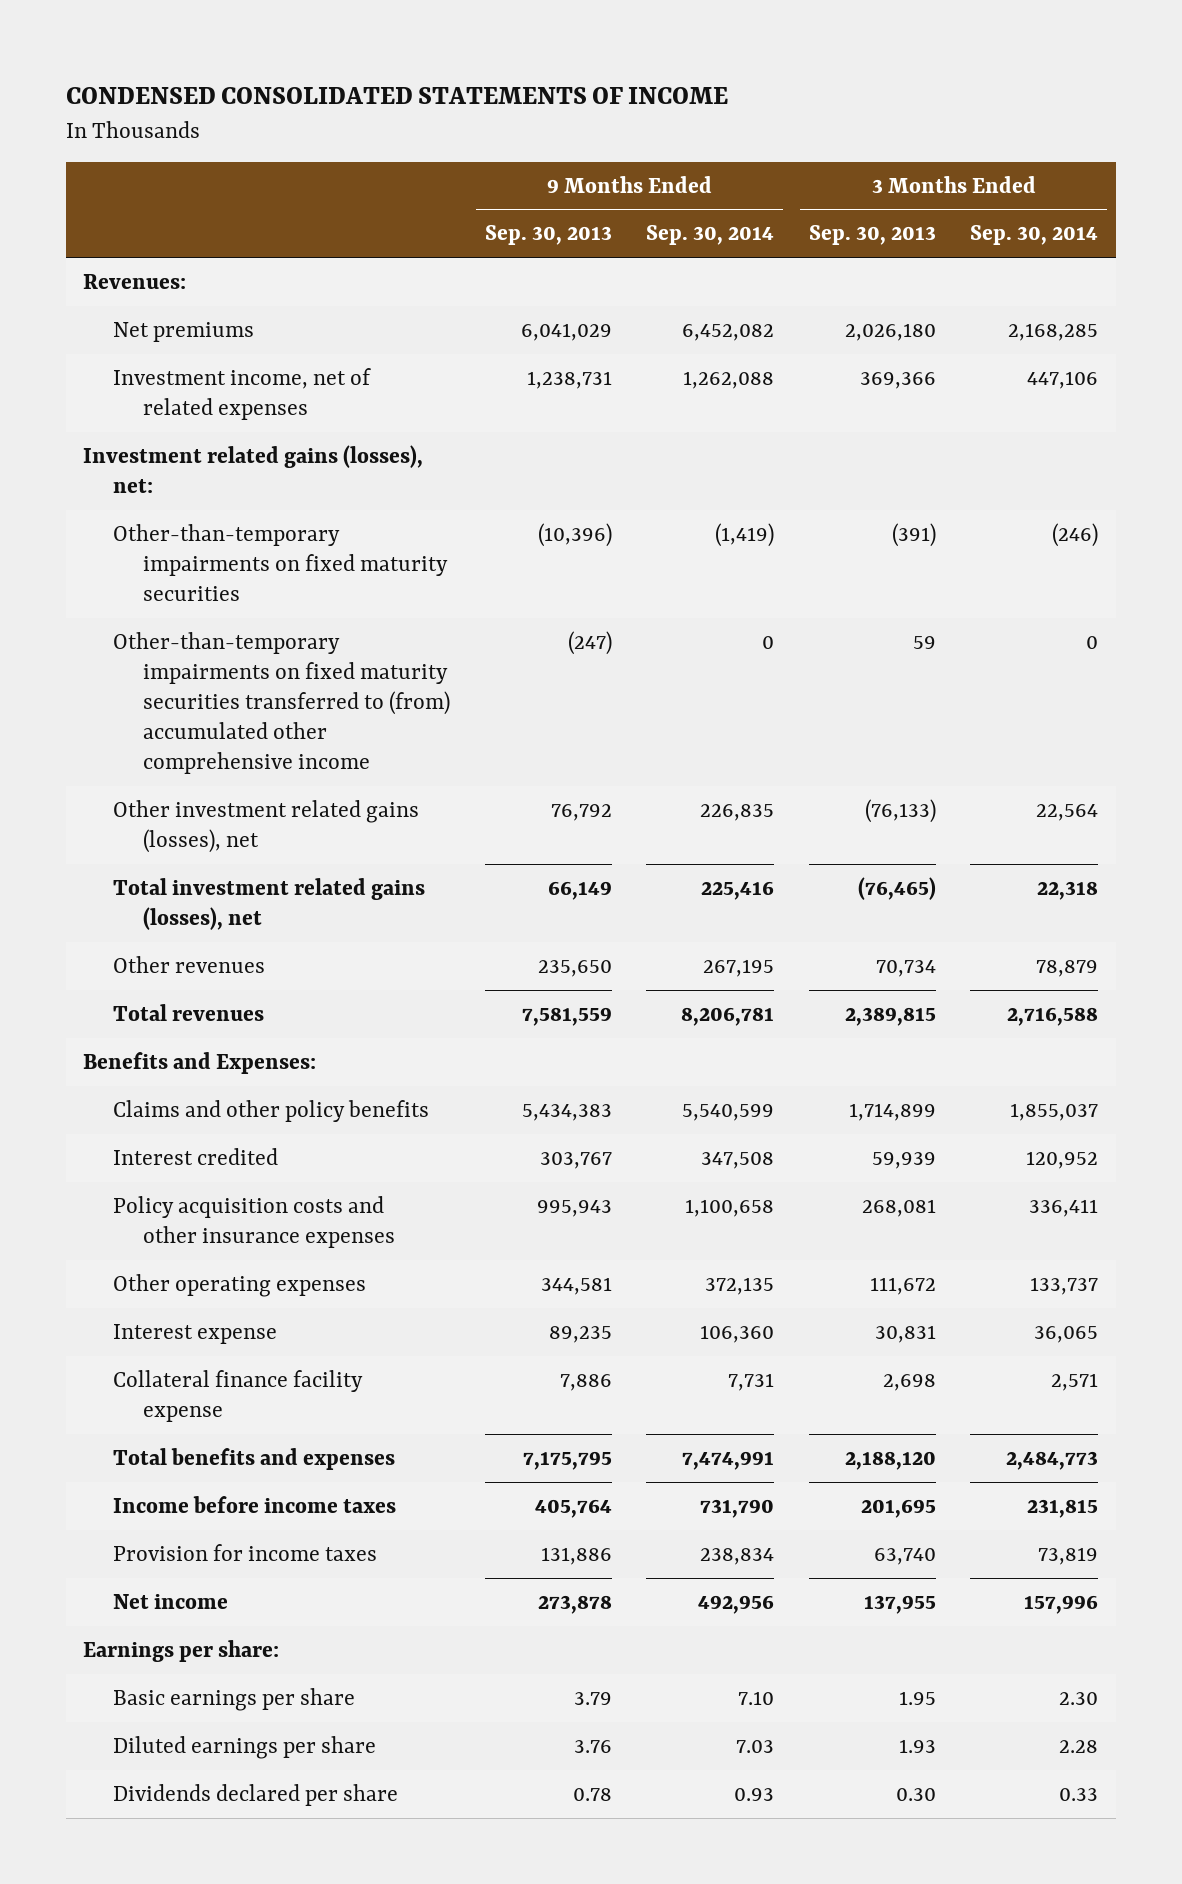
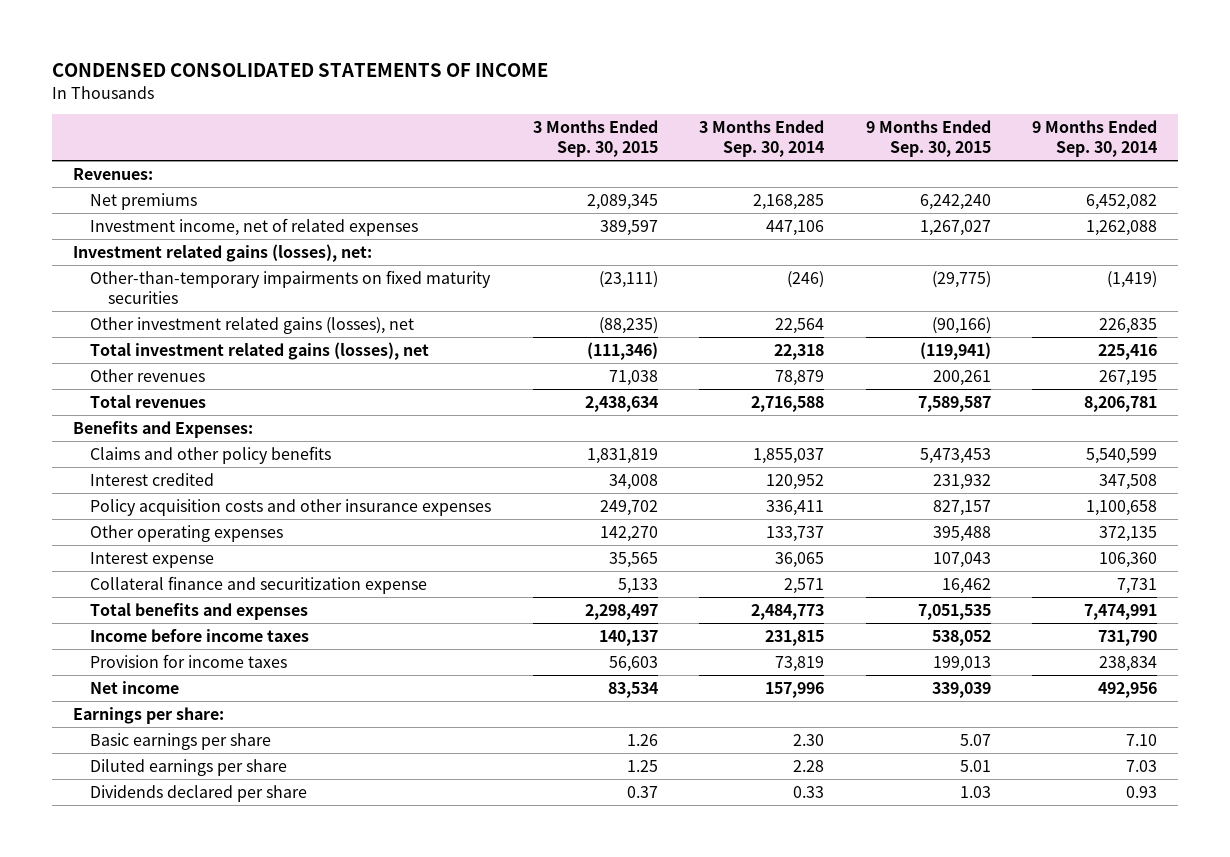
[484,225,612,246] Sep. 30, 2013 -> none
[808,225,936,246] Sep. 30, 2013 -> none
none -> [532,120,658,158] 3 Months Ended Sep. 30, 2015
none -> [865,120,991,158] 9 Months Ended Sep. 30, 2015
[113,631,451,774] Other-than-temporary impairments on fixed maturity securities transferred to (from) accumulated other comprehensive income -> none
[113,1369,364,1422] Collateral finance facility expense -> [90,575,428,594] Collateral finance and securitization expense

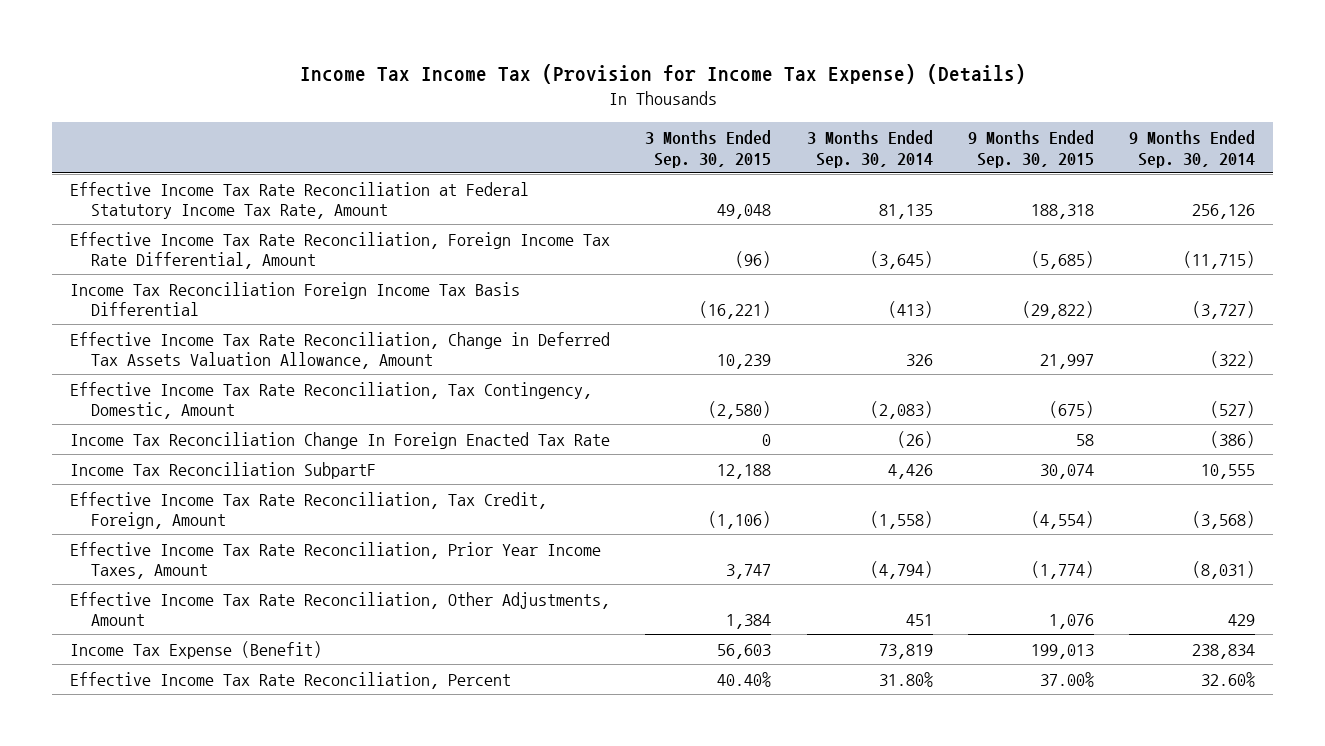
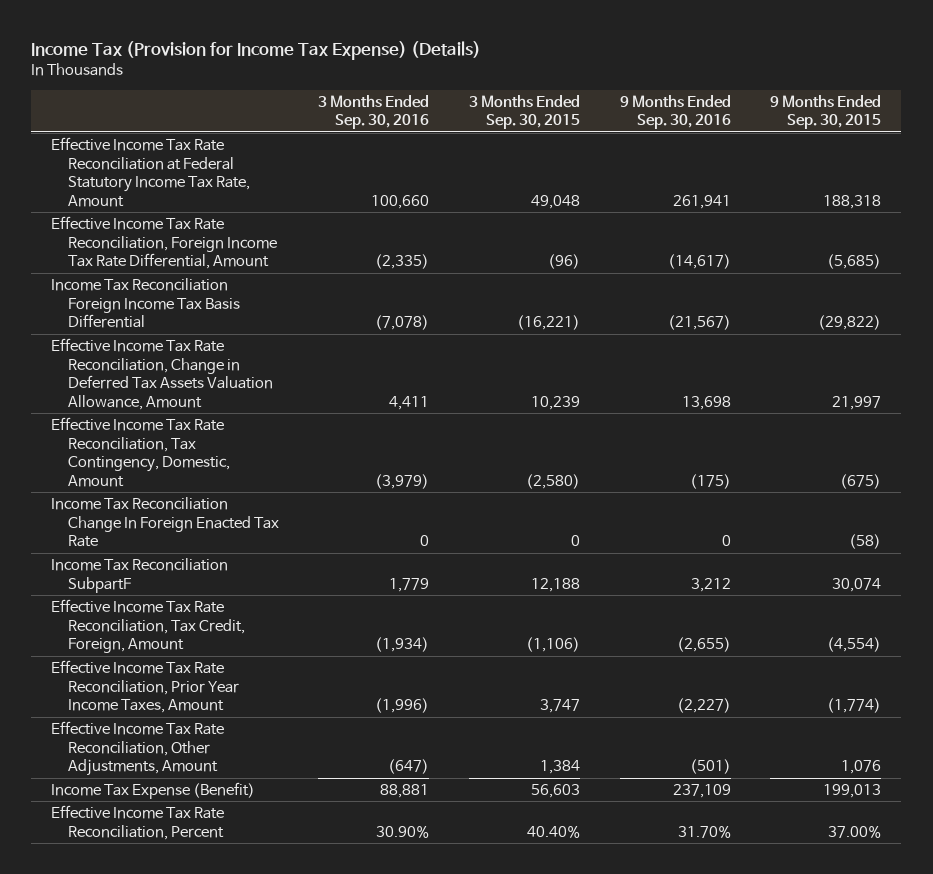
[299,64,1026,85] Income Tax Income Tax (Provision for Income Tax Expense) (Details) -> [31,40,482,60] Income Tax (Provision for Income Tax Expense) (Details)
[806,129,933,168] 3 Months Ended Sep. 30, 2014 -> none
[1129,129,1256,168] 9 Months Ended Sep. 30, 2014 -> none
none -> [318,94,430,130] 3 Months Ended Sep. 30, 2016
none -> [619,94,731,130] 9 Months Ended Sep. 30, 2016
[1075,433,1094,446] 58 -> [849,534,882,550] (58)

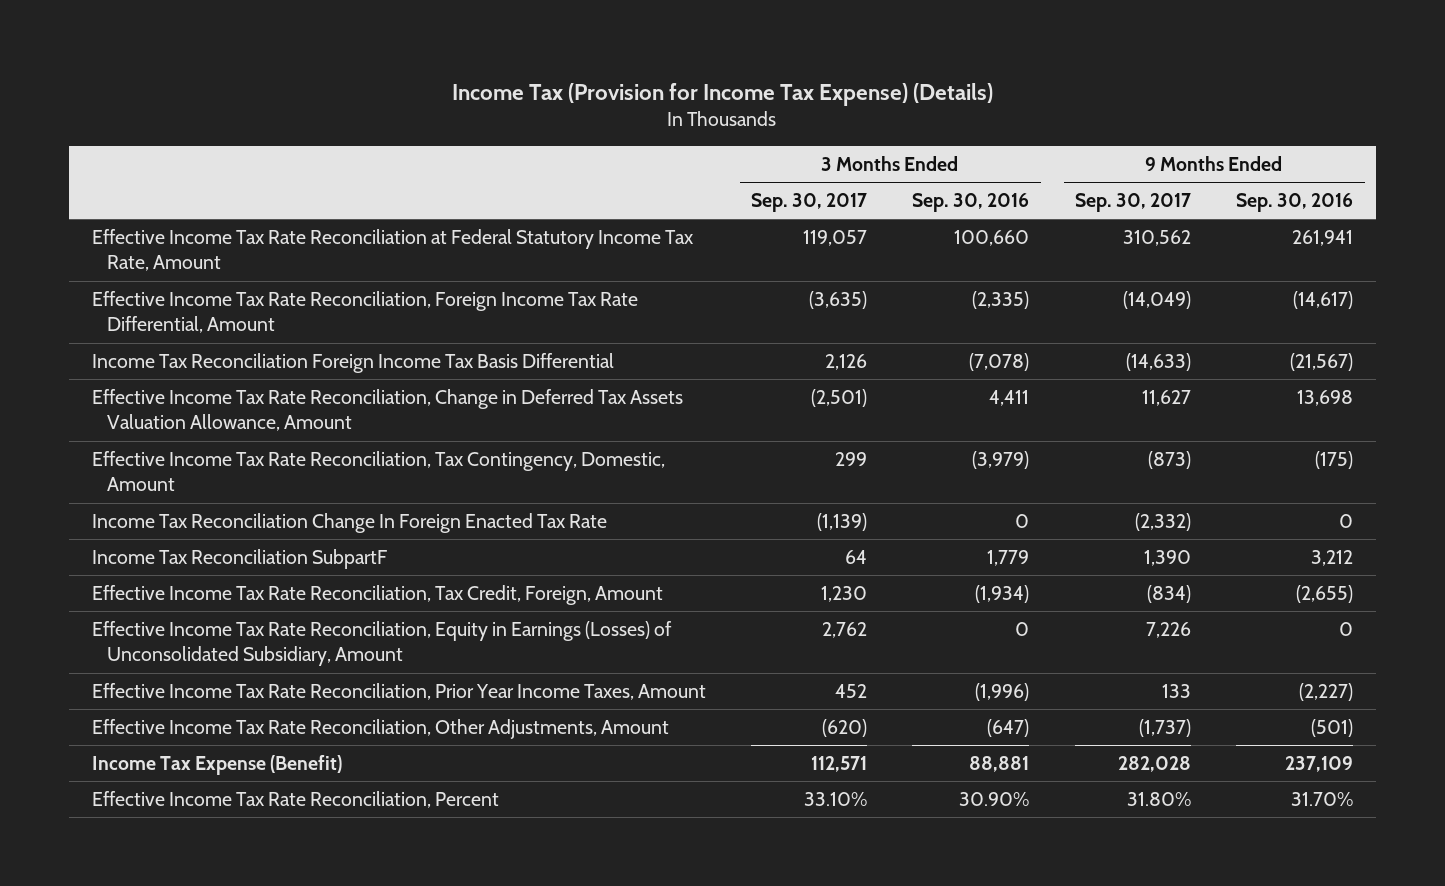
[468,94,580,130] 3 Months Ended Sep. 30, 2015 -> none
[770,94,882,130] 9 Months Ended Sep. 30, 2015 -> none
none -> [751,193,868,213] Sep. 30, 2017
none -> [1074,193,1191,213] Sep. 30, 2017
none -> [91,620,672,667] Effective Income Tax Rate Reconciliation, Equity in Earnings (Losses) of Unconsolidated Subsidiary, Amount

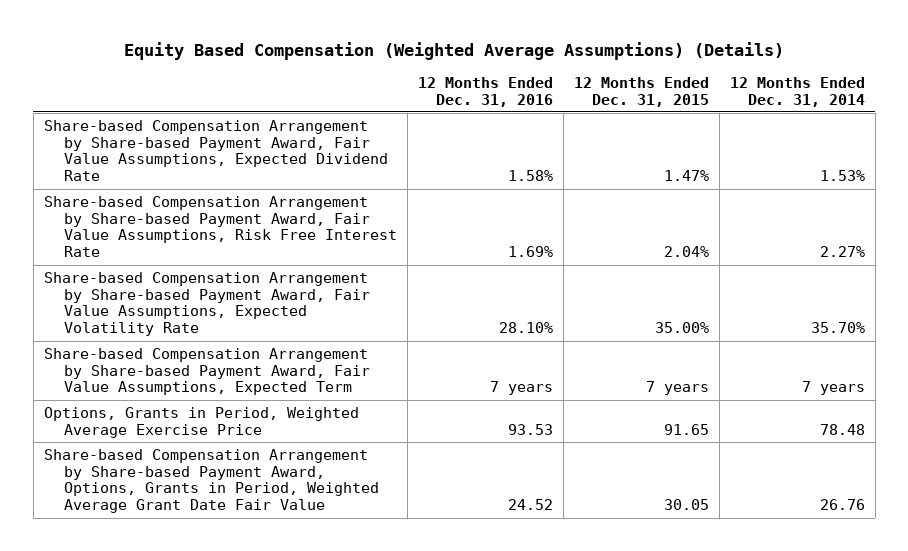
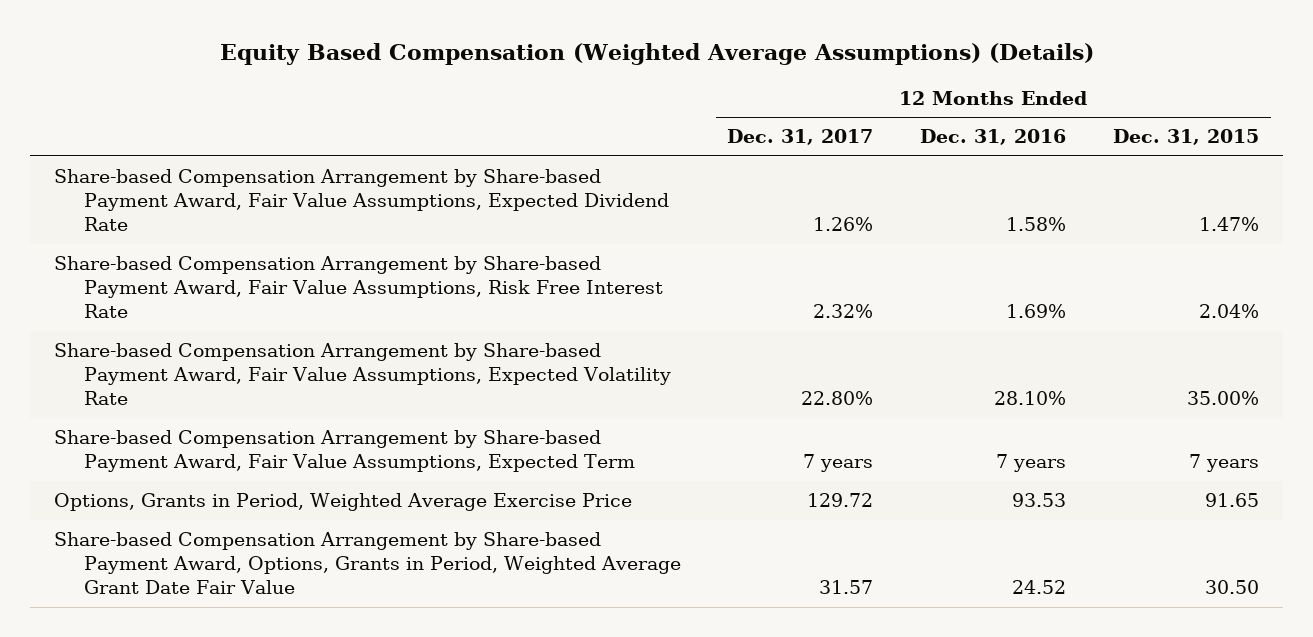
[729,76,865,107] 12 Months Ended Dec. 31, 2014 -> none
none -> [727,129,874,146] Dec. 31, 2017
[663,499,709,511] 30.05 -> [1205,580,1260,595] 30.50

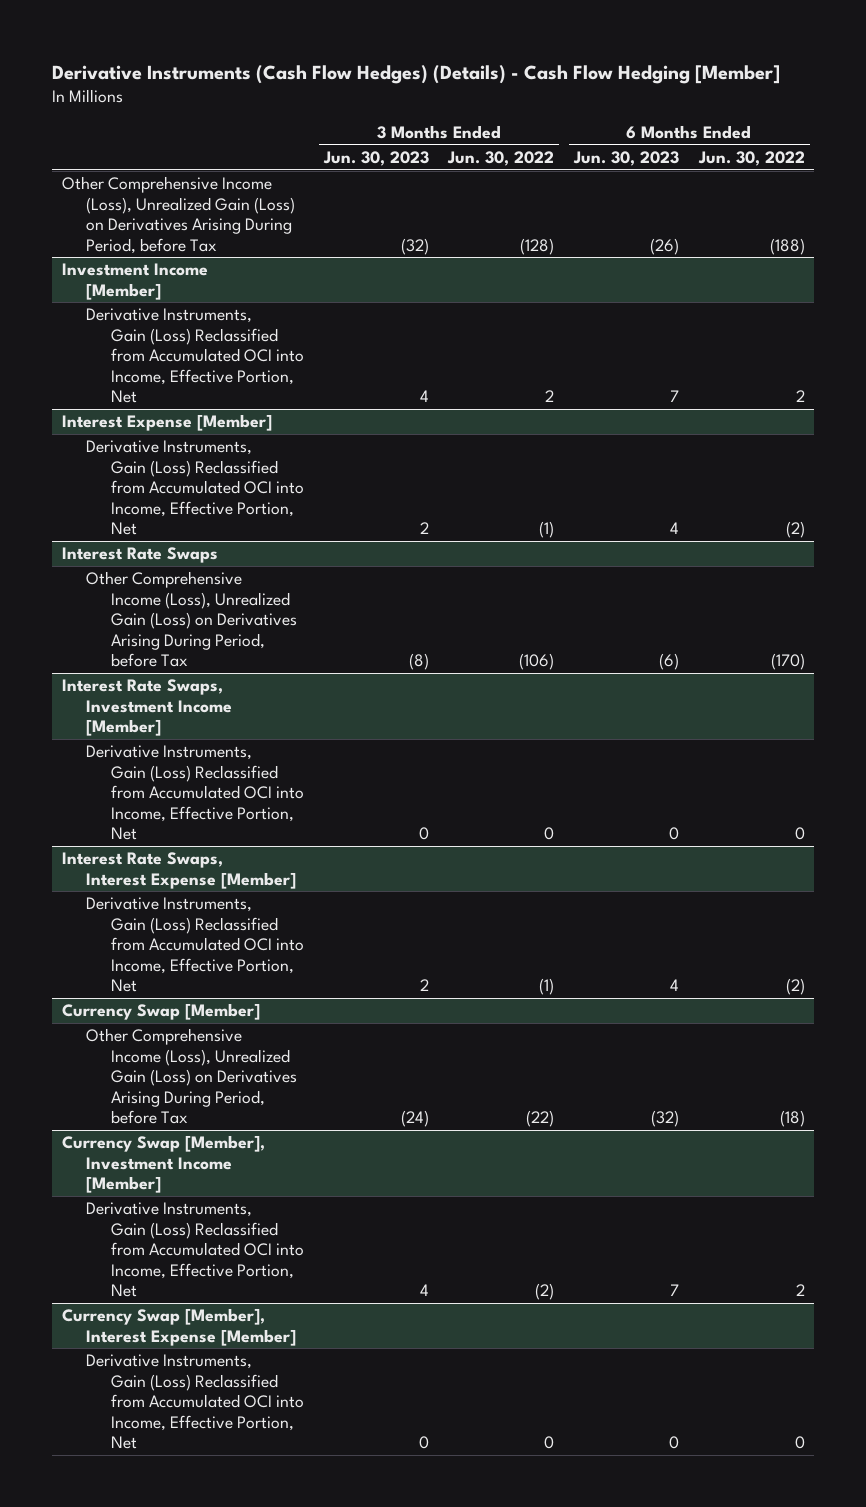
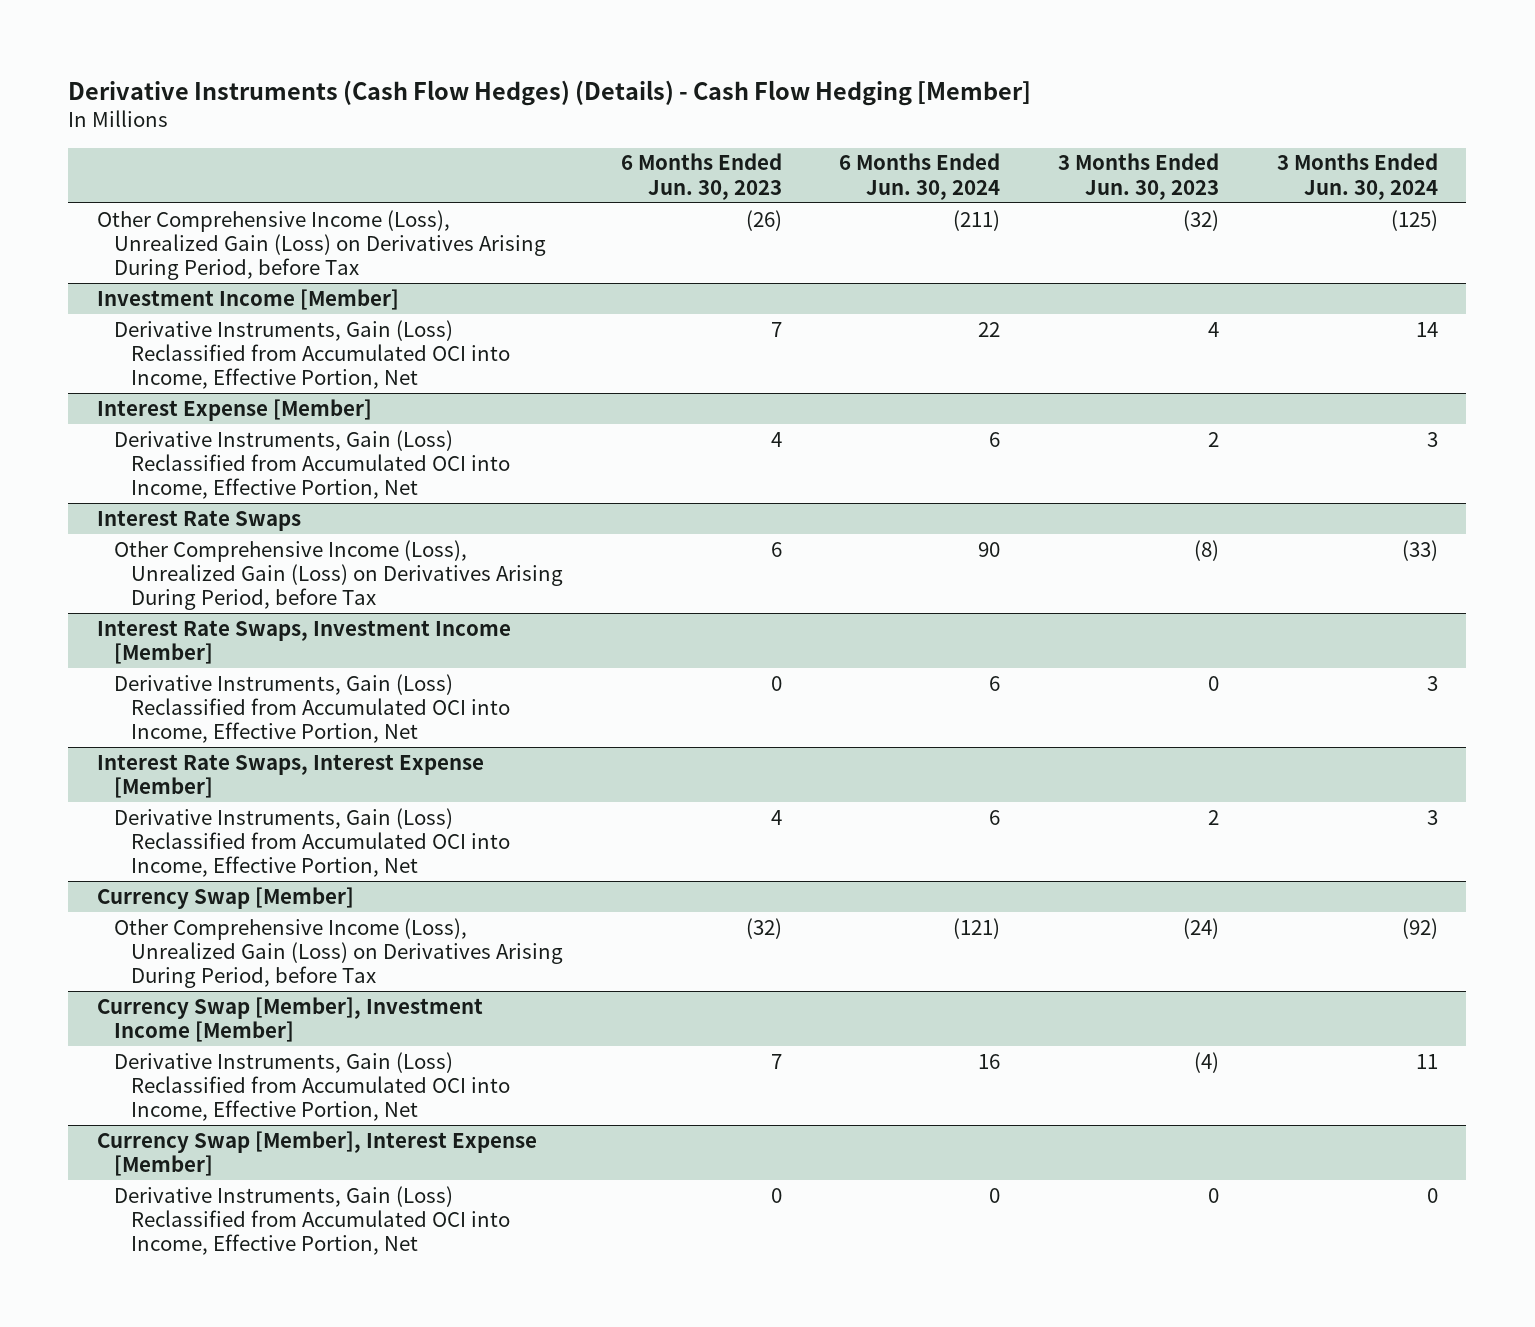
[447,150,555,166] Jun. 30, 2022 -> none
[697,150,805,166] Jun. 30, 2022 -> none
none -> [839,153,1001,200] 6 Months Ended Jun. 30, 2024
none -> [1276,153,1438,200] 3 Months Ended Jun. 30, 2024
[659,652,680,670] (6) -> [770,541,782,557] 6
[419,1283,429,1296] 4 -> [1193,1051,1219,1073] (4)

